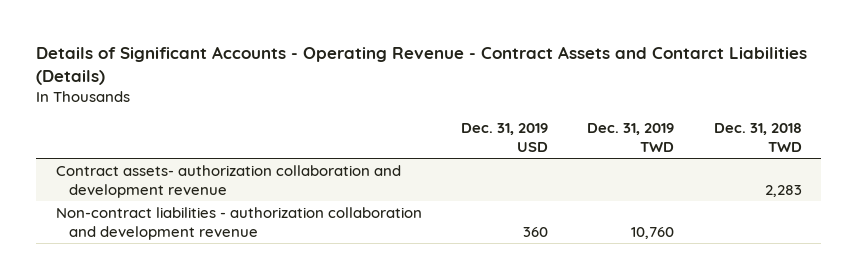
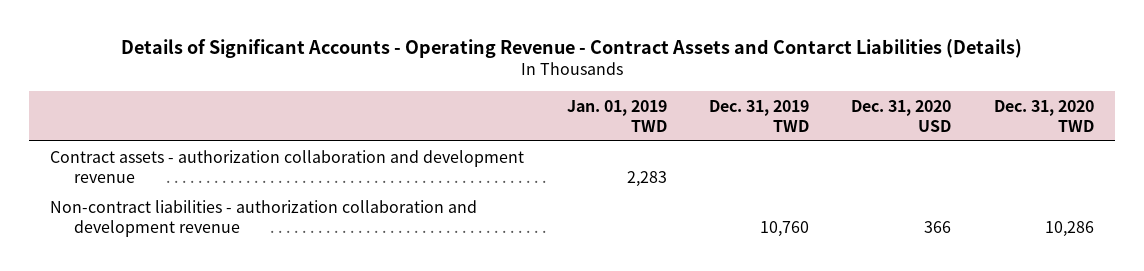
[461,123,549,153] Dec. 31, 2019 USD -> none
[713,123,802,153] Dec. 31, 2018 TWD -> none
none -> [566,99,667,132] Jan. 01, 2019 TWD
none -> [851,99,952,132] Dec. 31, 2020 USD
none -> [993,99,1094,132] Dec. 31, 2020 TWD
[55,164,401,198] Contract assets- authorization collaboration and development revenue -> [50,149,525,183] Contract assets - authorization collaboration and development revenue

